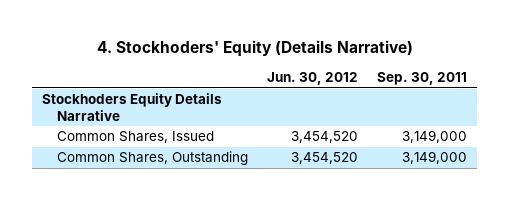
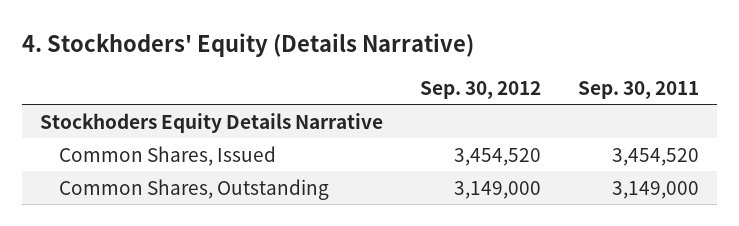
[267,72,359,86] Jun. 30, 2012 -> none
none -> [420,80,542,99] Sep. 30, 2012
[402,130,468,144] 3,149,000 -> [612,147,700,166] 3,454,520

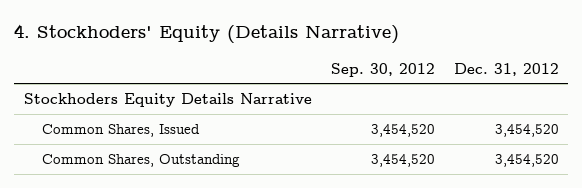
[578,80,700,99] Sep. 30, 2011 -> none
none -> [453,62,559,76] Dec. 31, 2012
[454,180,542,199] 3,149,000 -> [370,154,435,168] 3,454,520

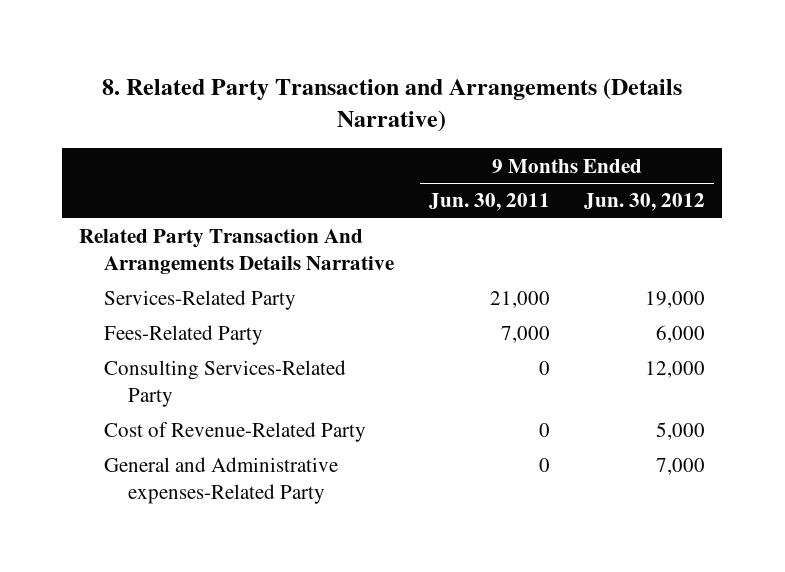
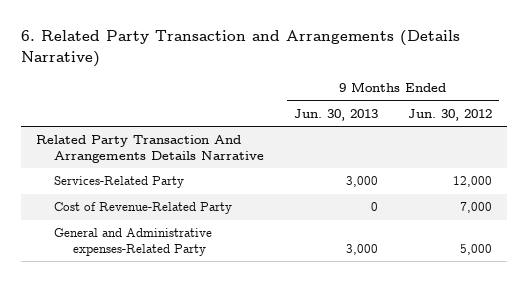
[102,77,683,133] 8. Related Party Transaction and Arrangements (Details Narrative) -> [20,30,460,67] 6. Related Party Transaction and Arrangements (Details Narrative)
[428,193,550,212] Jun. 30, 2011 -> none
none -> [294,108,379,121] Jun. 30, 2013
[103,325,263,346] Fees-Related Party -> none
[103,360,346,408] Consulting Services-Related Party -> none
[645,291,706,309] 19,000 -> [452,176,492,188] 12,000
[656,422,706,441] 5,000 -> [459,202,492,214] 7,000
[656,458,706,476] 7,000 -> [459,244,492,256] 5,000

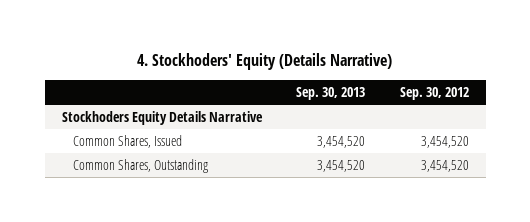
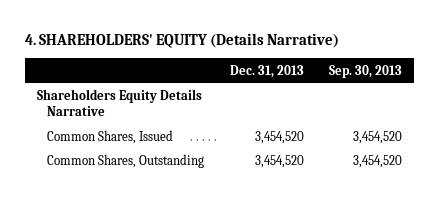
[137,53,393,71] 4. Stockhoders' Equity (Details Narrative) -> [24,33,339,49] 4. SHAREHOLDERS' EQUITY (Details Narrative)
[399,87,469,101] Sep. 30, 2012 -> none
none -> [229,64,304,78] Dec. 31, 2013
[61,111,263,126] Stockhoders Equity Details Narrative -> [37,88,203,117] Shareholders Equity Details Narrative

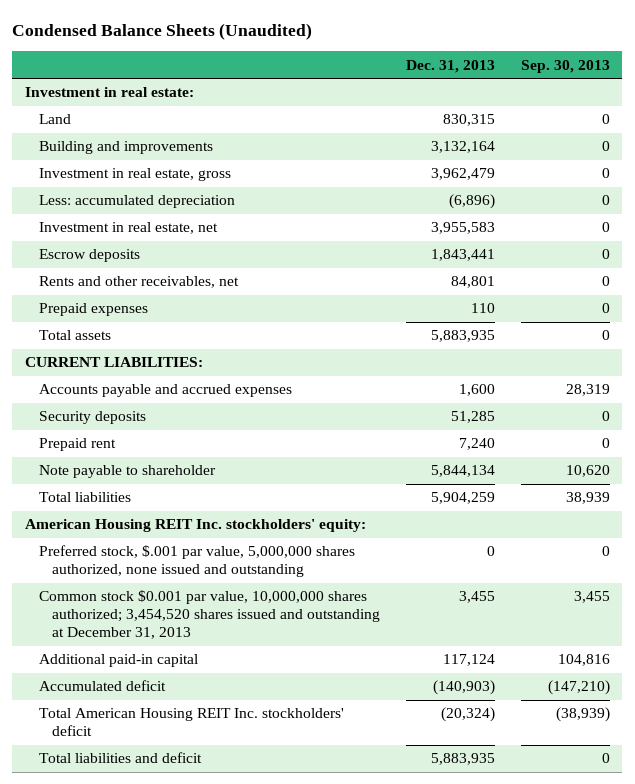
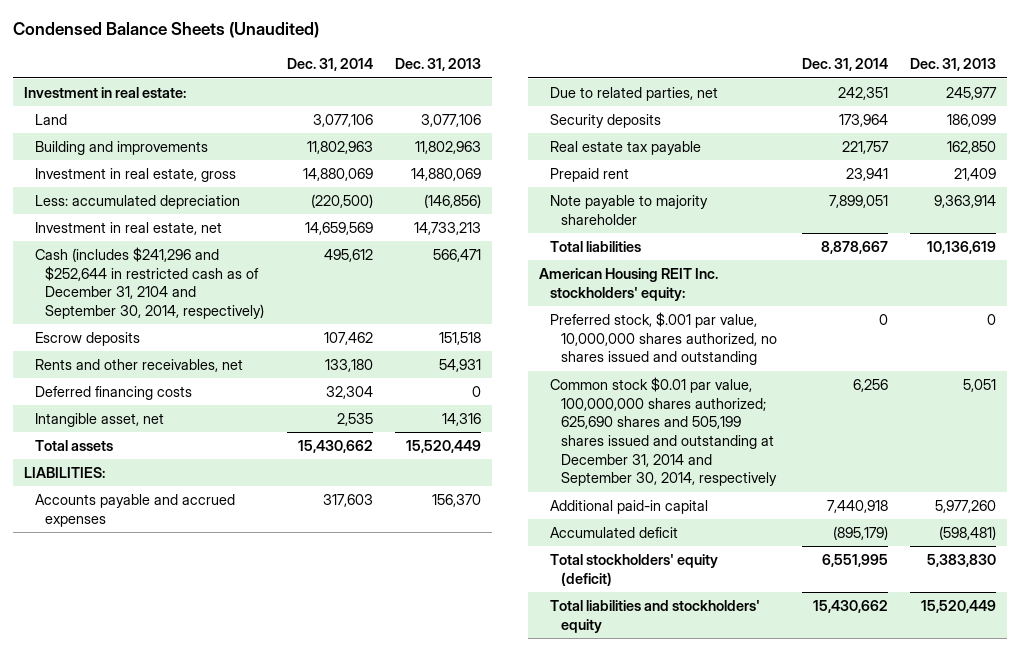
[520,59,610,73] Sep. 30, 2013 -> none
none -> [286,58,373,72] Dec. 31, 2014
[38,303,148,317] Prepaid expenses -> none
[442,114,495,127] 830,315 -> [420,114,481,128] 3,077,106
[430,141,495,154] 3,132,164 -> [414,141,481,155] 11,802,963
[430,168,495,181] 3,962,479 -> [410,168,481,182] 14,880,069
[448,194,495,210] (6,896) -> [423,194,481,209] (146,856)
[430,222,495,235] 3,955,583 -> [413,222,481,236] 14,733,213
none -> [34,247,265,320] Cash (includes $241,296 and $252,644 in restricted cash as of December 31, 2104 and September 30, 2014, respectively)
[430,249,495,262] 1,843,441 -> [438,332,481,346] 151,518
[450,276,495,289] 84,801 -> [438,359,481,373] 54,931
none -> [34,386,192,401] Deferred financing costs
none -> [34,413,164,428] Intangible asset, net
[430,330,495,343] 5,883,935 -> [405,440,481,454] 15,520,449
[25,357,204,368] CURRENT LIABILITIES: -> [23,467,105,479] LIABILITIES:
[458,384,495,397] 1,600 -> [431,494,481,508] 156,370
none -> [549,87,718,102] Due to related parties, net
[450,411,495,424] 51,285 -> [946,114,996,128] 186,099
none -> [549,141,701,156] Real estate tax payable
[458,438,495,451] 7,240 -> [953,168,996,182] 21,409
[38,465,216,479] Note payable to shareholder -> [549,195,708,225] Note payable to majority shareholder
[430,465,495,478] 5,844,134 -> [933,195,996,209] 9,363,914
[430,492,495,505] 5,904,259 -> [926,241,996,255] 10,136,619
[38,545,355,578] Preferred stock, $.001 par value, 5,000,000 shares authorized, none issued and outstanding -> [549,312,777,366] Preferred stock, $.001 par value, 10,000,000 shares authorized, no shares issued and outstanding
[38,590,381,640] Common stock $0.001 par value, 10,000,000 shares authorized; 3,454,520 shares issued and outstanding at December 31, 2013 -> [549,377,777,487] Common stock $0.01 par value, 100,000,000 shares authorized; 625,690 shares and 505,199 shares issued and outstanding at December 31, 2014 and September 30, 2014, respectively
[458,591,495,604] 3,455 -> [962,379,996,393] 5,051
[442,654,495,667] 117,124 -> [934,500,996,514] 5,977,260
[432,680,495,696] (140,903) -> [938,526,996,541] (598,481)
[38,708,344,737] Total American Housing REIT Inc. stockholders' deficit -> [549,554,718,586] Total stockholders' equity (deficit)
[440,707,495,723] (20,324) -> [926,554,996,568] 5,383,830
[38,752,202,764] Total liabilities and deficit -> [549,600,760,633] Total liabilities and stockholders' equity
[430,753,495,766] 5,883,935 -> [920,600,996,614] 15,520,449

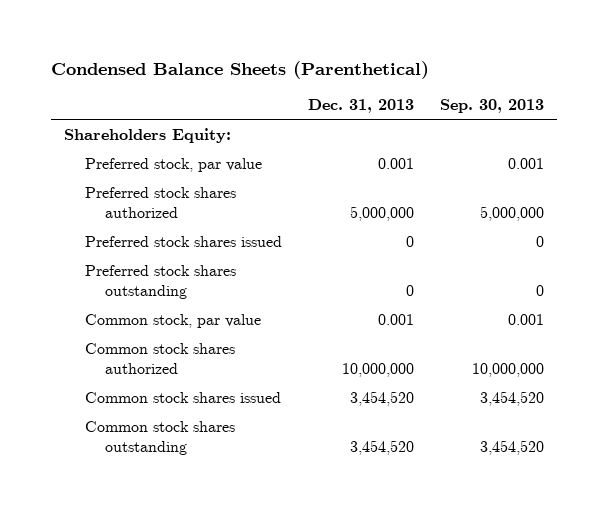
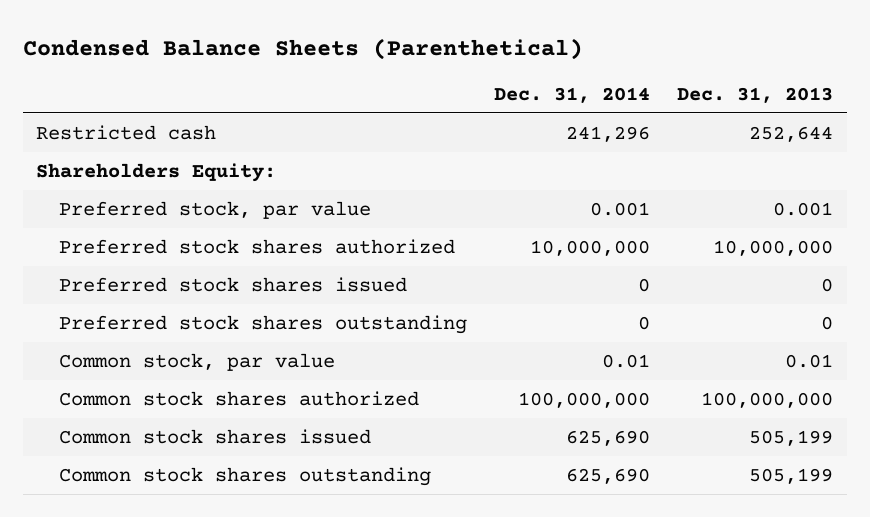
[440,99,545,114] Sep. 30, 2013 -> none
none -> [494,86,651,103] Dec. 31, 2014
none -> [36,124,217,140] Restricted cash
[349,205,414,221] 5,000,000 -> [713,239,834,256] 10,000,000
[377,313,414,325] 0.001 -> [785,353,834,368] 0.01
[341,362,414,377] 10,000,000 -> [701,391,834,408] 100,000,000
[349,390,414,406] 3,454,520 -> [749,429,834,446] 505,199
[349,439,414,455] 3,454,520 -> [749,467,834,484] 505,199

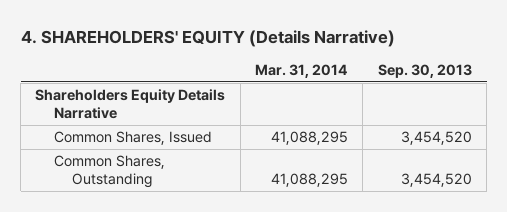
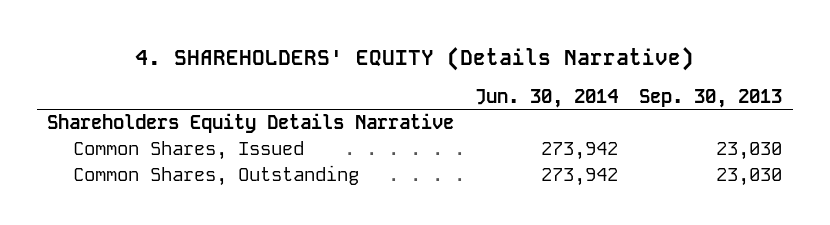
[255,64,349,79] Mar. 31, 2014 -> none
none -> [475,88,619,108] Jun. 30, 2014
[400,131,472,146] 3,454,520 -> [716,142,783,161] 23,030
[400,172,472,187] 3,454,520 -> [716,168,783,187] 23,030

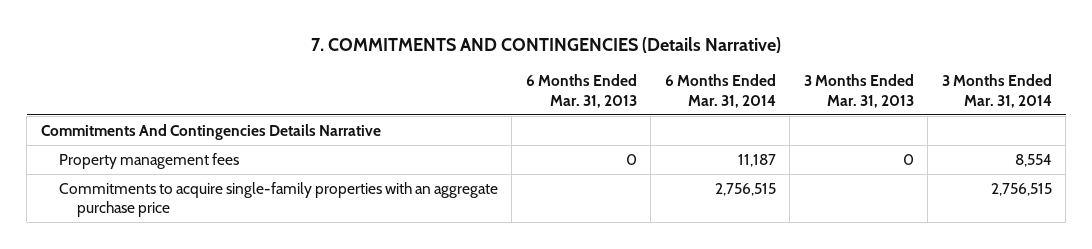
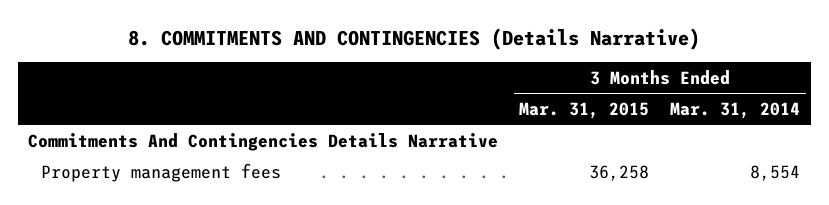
[311,36,782,53] 7. COMMITMENTS AND CONTINGENCIES (Details Narrative) -> [128,27,701,50] 8. COMMITMENTS AND CONTINGENCIES (Details Narrative)
[525,74,637,108] 6 Months Ended Mar. 31, 2013 -> none
[664,74,776,108] 6 Months Ended Mar. 31, 2014 -> none
[803,74,914,108] 3 Months Ended Mar. 31, 2013 -> none
none -> [519,101,650,119] Mar. 31, 2015
[58,181,498,218] Commitments to acquire single-family properties with an aggregate purchase price -> none

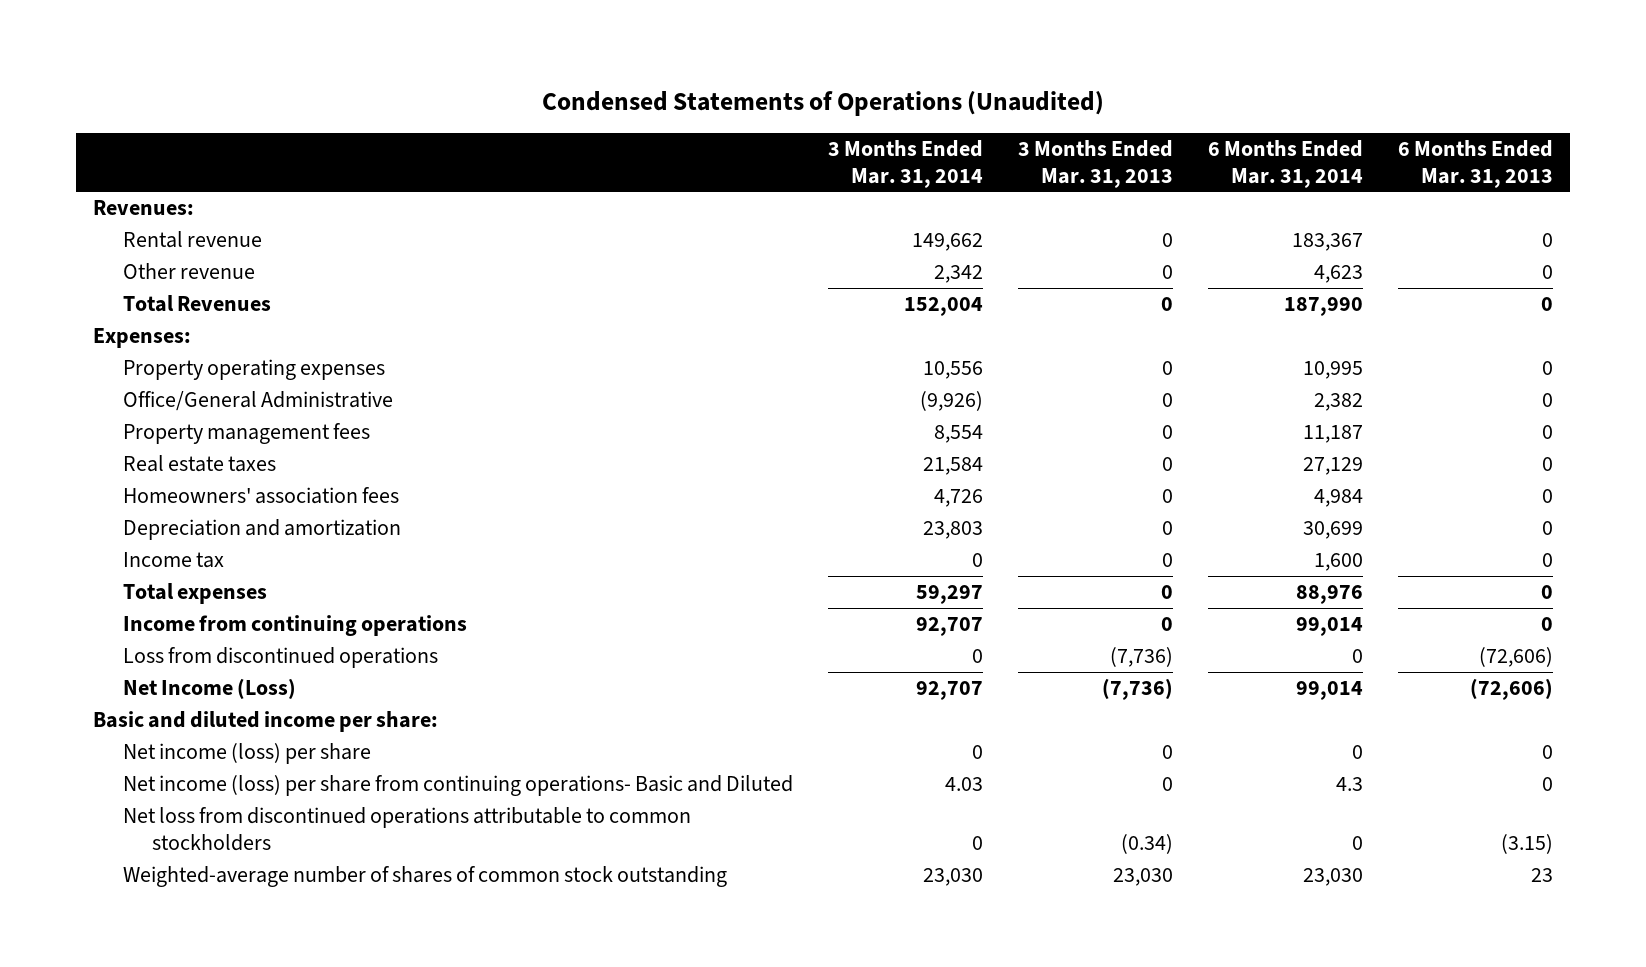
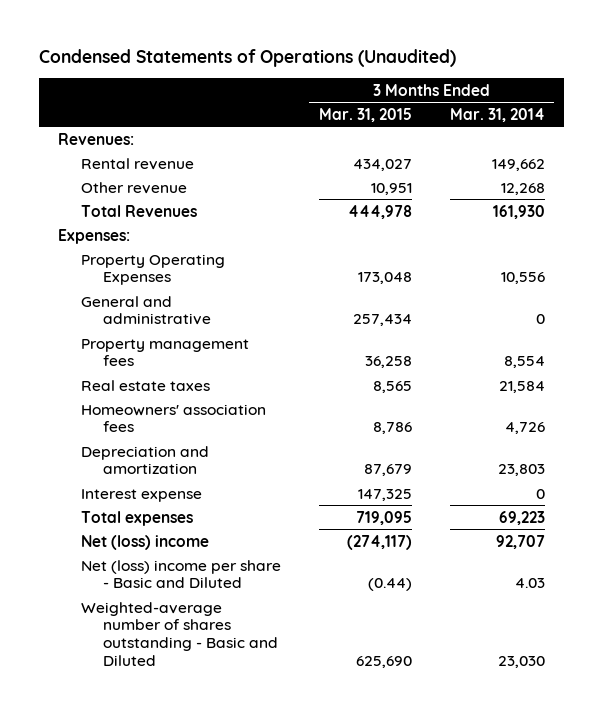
[1017,140,1173,188] 3 Months Ended Mar. 31, 2013 -> none
[1207,140,1363,188] 6 Months Ended Mar. 31, 2014 -> none
[1397,140,1553,188] 6 Months Ended Mar. 31, 2013 -> none
none -> [318,107,412,122] Mar. 31, 2015
[933,265,983,284] 2,342 -> [500,182,545,195] 12,268
[903,297,983,317] 152,004 -> [492,204,545,219] 161,930
[122,359,385,381] Property operating expenses -> [80,253,225,286] Property Operating Expenses
[122,391,393,412] Office/General Administrative -> [80,295,212,326] General and administrative
[919,391,983,412] (9,926) -> [535,314,545,325] 0
[122,552,224,569] Income tax -> none
[122,615,467,637] Income from continuing operations -> none
[122,647,438,669] Loss from discontinued operations -> none
[93,711,439,733] Basic and diluted income per share: -> none
[122,775,793,797] Net income (loss) per share from continuing operations- Basic and Diluted -> none
[122,807,691,852] Net loss from discontinued operations attributable to common stockholders -> none
none -> [80,488,202,502] Interest expense
[915,585,983,605] 59,297 -> [498,510,545,525] 69,223
[122,678,296,700] Net Income (Loss) -> [80,534,209,550] Net (loss) income
[122,743,371,765] Net income (loss) per share -> [80,559,281,589] Net (loss) income per share - Basic and Diluted
[971,745,983,760] 0 -> [514,578,545,589] 4.03
[122,866,727,888] Weighted-average number of shares of common stock outstanding -> [80,601,279,667] Weighted-average number of shares outstanding - Basic and Diluted

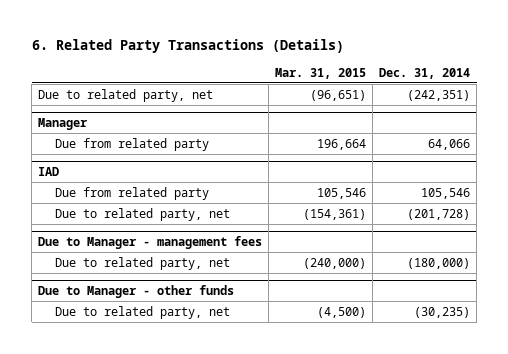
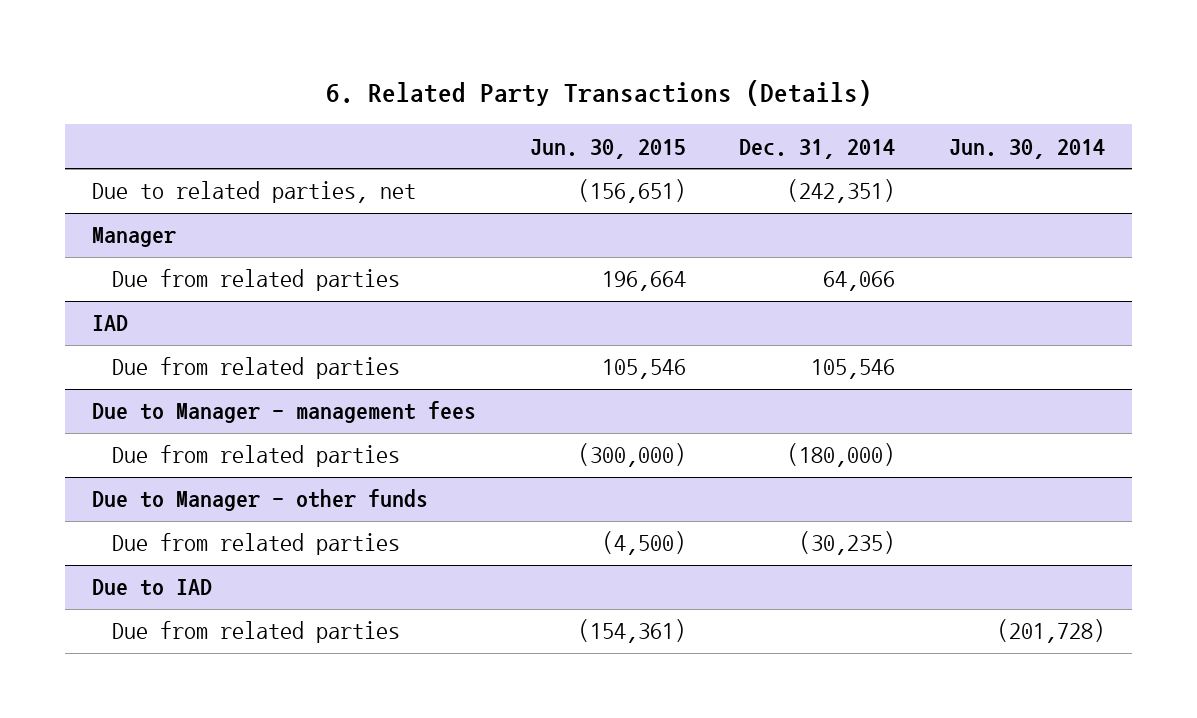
[275,67,367,79] Mar. 31, 2015 -> none
none -> [529,138,686,159] Jun. 30, 2015
none -> [949,138,1106,159] Jun. 30, 2014
[38,88,214,102] Due to related party, net -> [91,181,416,204] Due to related parties, net
[55,137,210,151] Due from related party -> [112,269,401,292] Due from related parties
[55,207,231,221] Due to related party, net -> none
[55,186,210,200] Due from related party -> [112,357,401,380] Due from related parties
[55,256,231,270] Due to related party, net -> none
none -> [112,445,401,468] Due from related parties
[55,305,231,319] Due to related party, net -> [112,533,401,556] Due from related parties
none -> [91,579,212,597] Due to IAD
none -> [112,621,401,644] Due from related parties

